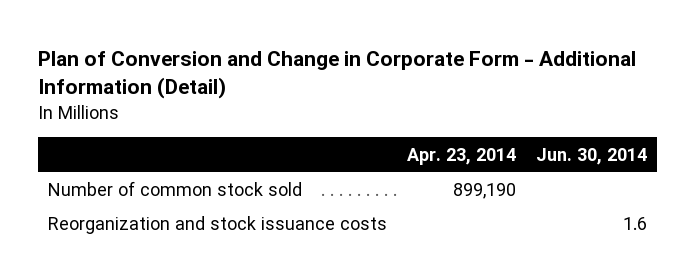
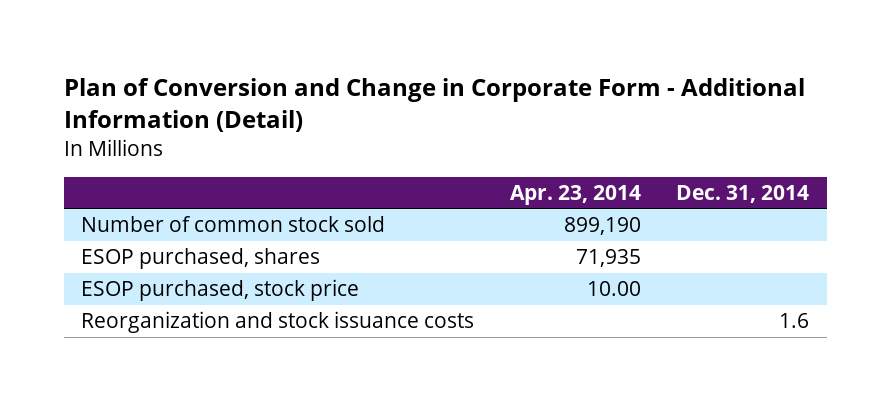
[536,147,648,165] Jun. 30, 2014 -> none
none -> [676,185,810,204] Dec. 31, 2014
none -> [81,248,321,270] ESOP purchased, shares
none -> [81,279,360,302] ESOP purchased, stock price

